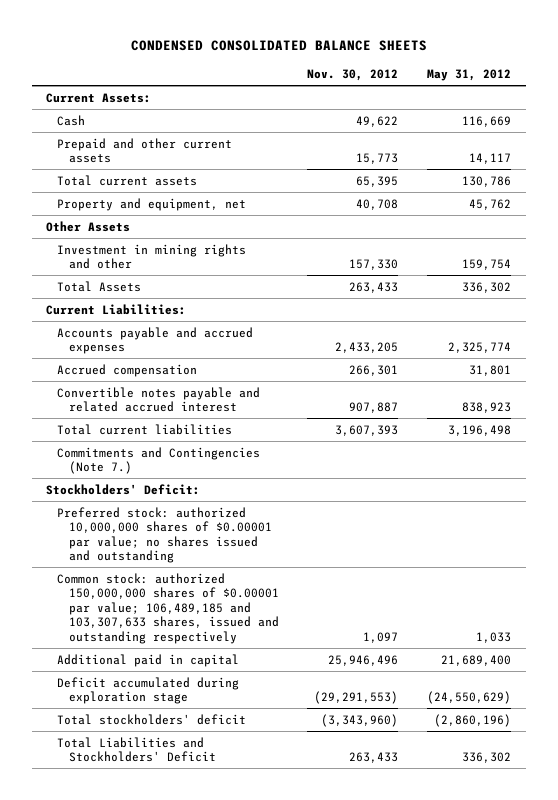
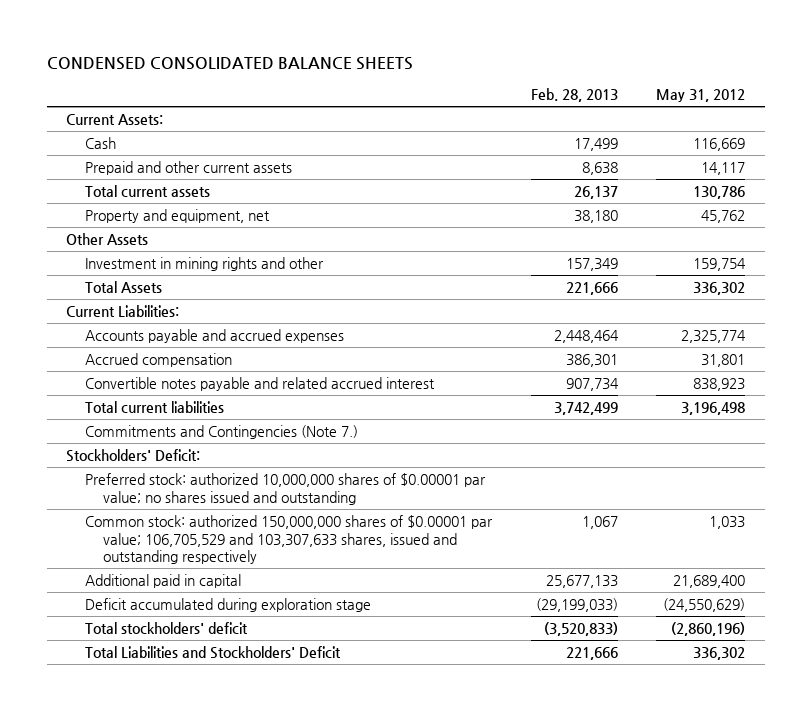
[307,68,399,81] Nov. 30, 2012 -> none
none -> [530,88,618,103] Feb. 28, 2013
[57,572,279,644] Common stock: authorized 150,000,000 shares of $0.00001 par value; 106,489,185 and 103,307,633 shares, issued and outstanding respectively -> [84,514,493,565] Common stock: authorized 150,000,000 shares of $0.00001 par value; 106,705,529 and 103,307,633 shares, issued and outstanding respectively

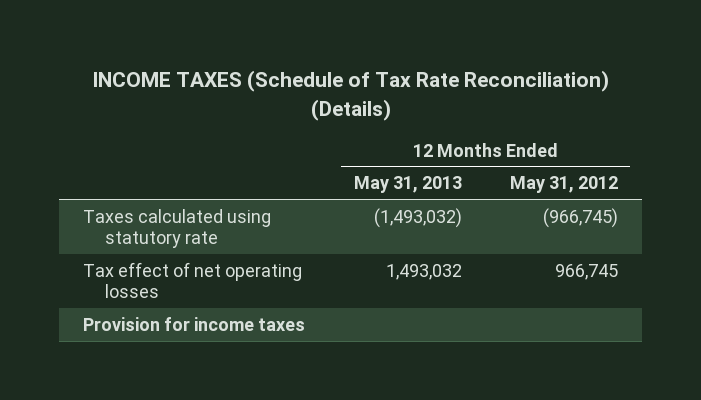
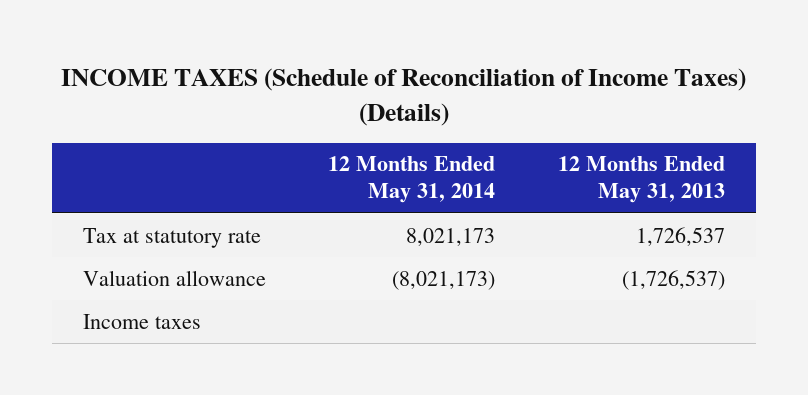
[91,70,609,121] INCOME TAXES (Schedule of Tax Rate Reconciliation) (Details) -> [60,68,746,126] INCOME TAXES (Schedule of Reconciliation of Income Taxes) (Details)
[509,176,618,194] May 31, 2012 -> none
none -> [328,156,496,204] 12 Months Ended May 31, 2014
[83,261,303,299] Tax effect of net operating losses -> none
[83,208,272,249] Taxes calculated using statutory rate -> [82,227,261,248] Tax at statutory rate
[373,207,462,228] (1,493,032) -> [635,226,725,246] 1,726,537
none -> [82,269,266,286] Valuation allowance
[83,316,306,331] Provision for income taxes -> [82,313,201,329] Income taxes

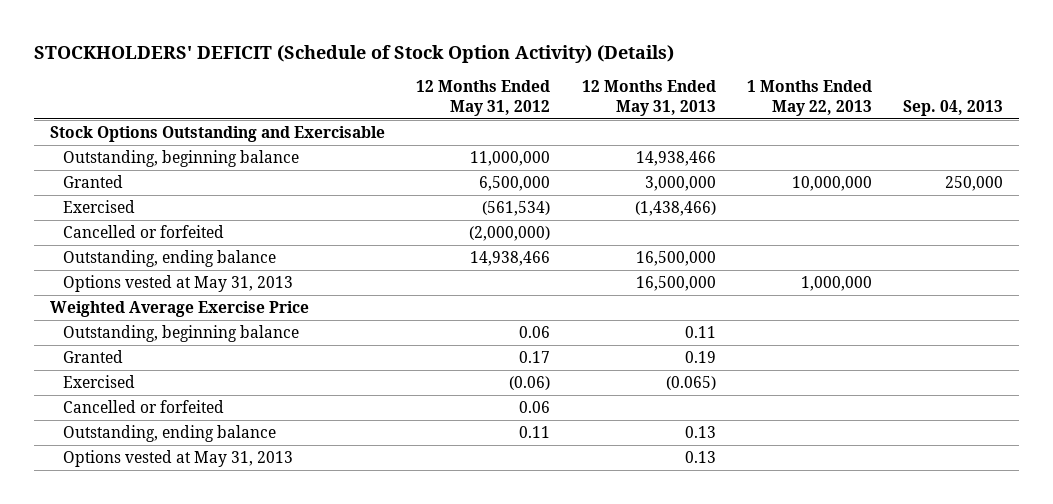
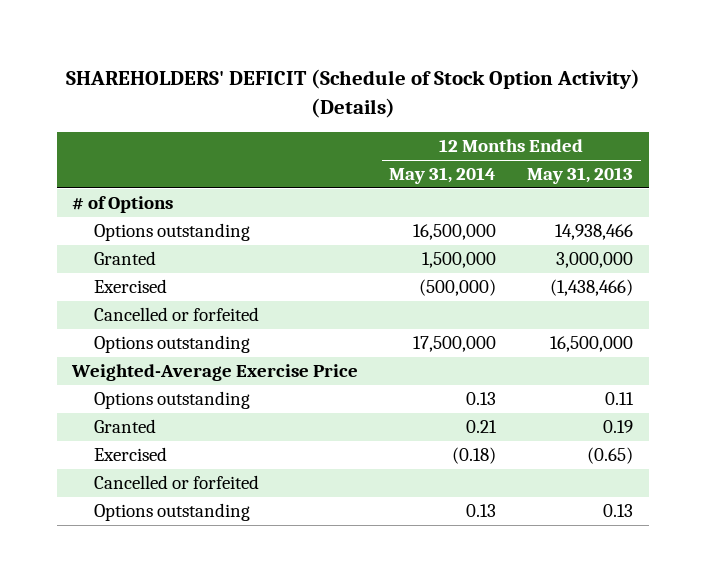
[34,44,675,63] STOCKHOLDERS' DEFICIT (Schedule of Stock Option Activity) (Details) -> [65,69,640,118] SHAREHOLDERS' DEFICIT (Schedule of Stock Option Activity) (Details)
[416,80,551,116] 12 Months Ended May 31, 2012 -> none
[746,80,872,116] 1 Months Ended May 22, 2013 -> none
[903,99,1004,116] Sep. 04, 2013 -> none
none -> [389,167,497,185] May 31, 2014
[50,125,386,142] Stock Options Outstanding and Exercisable -> [72,196,174,214] # of Options
[62,149,299,167] Outstanding, beginning balance -> [94,223,251,242] Options outstanding
[62,274,293,292] Options vested at May 31, 2013 -> none
[62,249,276,267] Outstanding, ending balance -> [94,335,251,354] Options outstanding
[50,300,310,317] Weighted Average Exercise Price -> [71,364,359,382] Weighted-Average Exercise Price
[62,324,299,342] Outstanding, beginning balance -> [94,391,251,410] Options outstanding
[665,375,716,390] (0.065) -> [587,447,634,465] (0.65)
[62,449,293,467] Options vested at May 31, 2013 -> none
[62,424,276,442] Outstanding, ending balance -> [94,503,251,522] Options outstanding

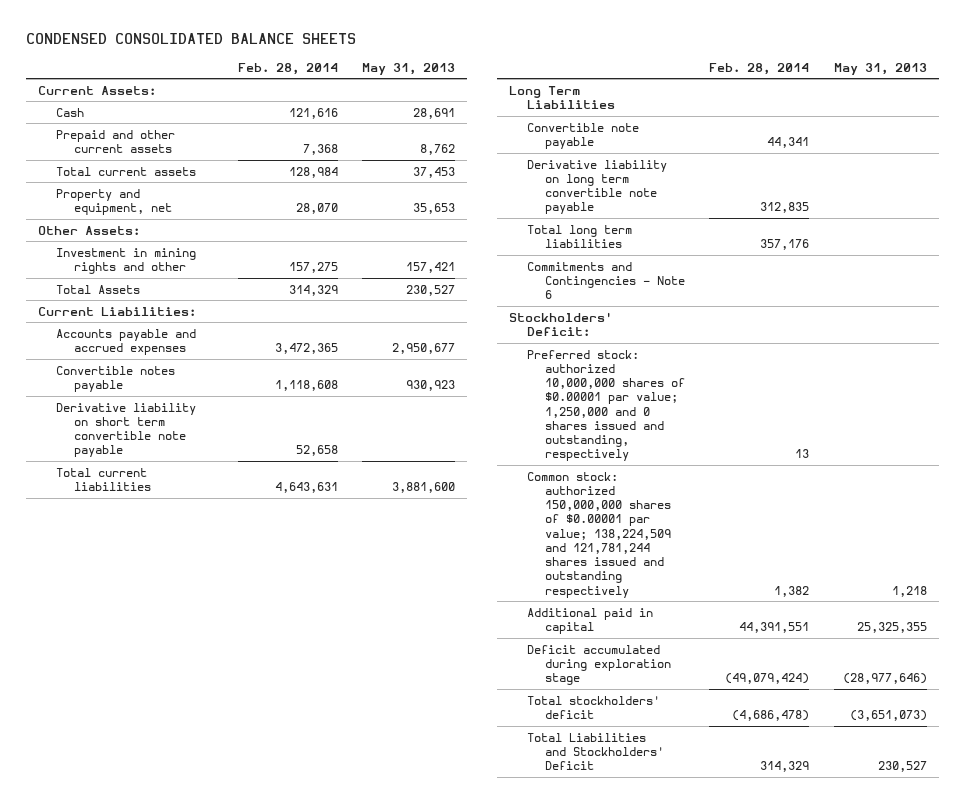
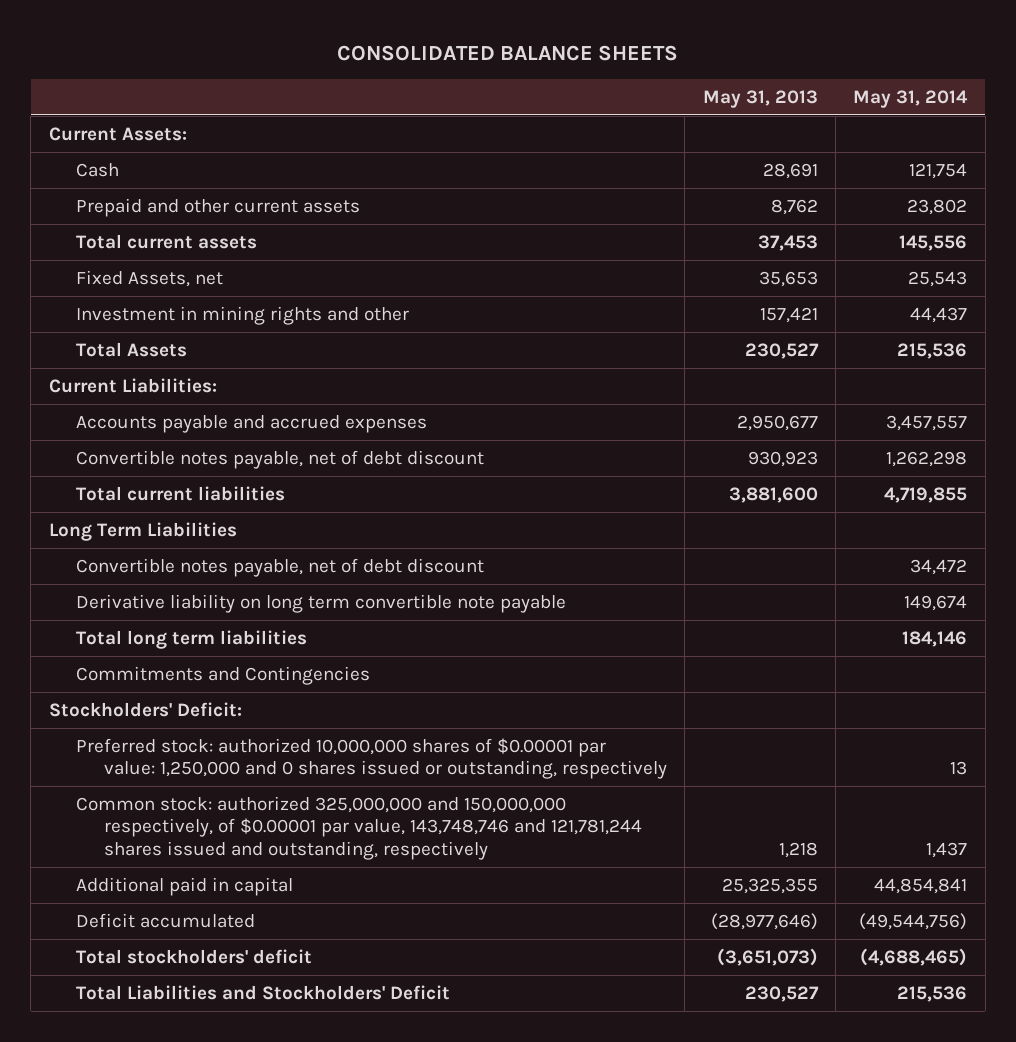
[25,33,356,45] CONDENSED CONSOLIDATED BALANCE SHEETS -> [336,45,678,62] CONSOLIDATED BALANCE SHEETS
[238,62,339,75] Feb. 28, 2014 -> none
none -> [853,89,969,108] May 31, 2014
[37,225,140,235] Other Assets: -> none
[55,188,173,215] Property and equipment, net -> [76,269,224,287] Fixed Assets, net
[55,402,196,458] Derivative liability on short term convertible note payable -> none
[55,365,175,392] Convertible notes payable -> [76,449,485,469] Convertible notes payable, net of debt discount
[527,122,640,149] Convertible note payable -> [76,557,485,577] Convertible notes payable, net of debt discount
[527,261,686,300] Commitments and Contingencies - Note 6 -> [76,665,371,685] Commitments and Contingencies
[527,349,686,462] Preferred stock: authorized 10,000,000 shares of $0.00001 par value; 1,250,000 and 0 shares issued and outstanding, respectively -> [76,737,668,780] Preferred stock: authorized 10,000,000 shares of $0.00001 par value: 1,250,000 and 0 shares issued or outstanding, respectively
[527,471,672,598] Common stock: authorized 150,000,000 shares of $0.00001 par value; 138,224,509 and 121,781,244 shares issued and outstanding respectively -> [76,795,643,860] Common stock: authorized 325,000,000 and 150,000,000 respectively, of $0.00001 par value, 143,748,746 and 121,781,244 shares issued and outstanding, respectively
[527,644,672,686] Deficit accumulated during exploration stage -> [76,912,256,928] Deficit accumulated

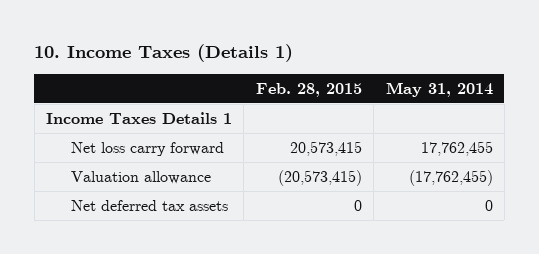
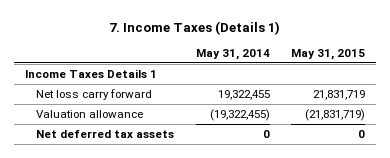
[34,44,294,63] 10. Income Taxes (Details 1) -> [108,20,280,35] 7. Income Taxes (Details 1)
[255,82,362,97] Feb. 28, 2015 -> none
none -> [291,48,366,60] May 31, 2015
[420,140,493,156] 17,762,455 -> [217,90,270,101] 19,322,455
[408,169,493,186] (17,762,455) -> [209,109,270,122] (19,322,455)

